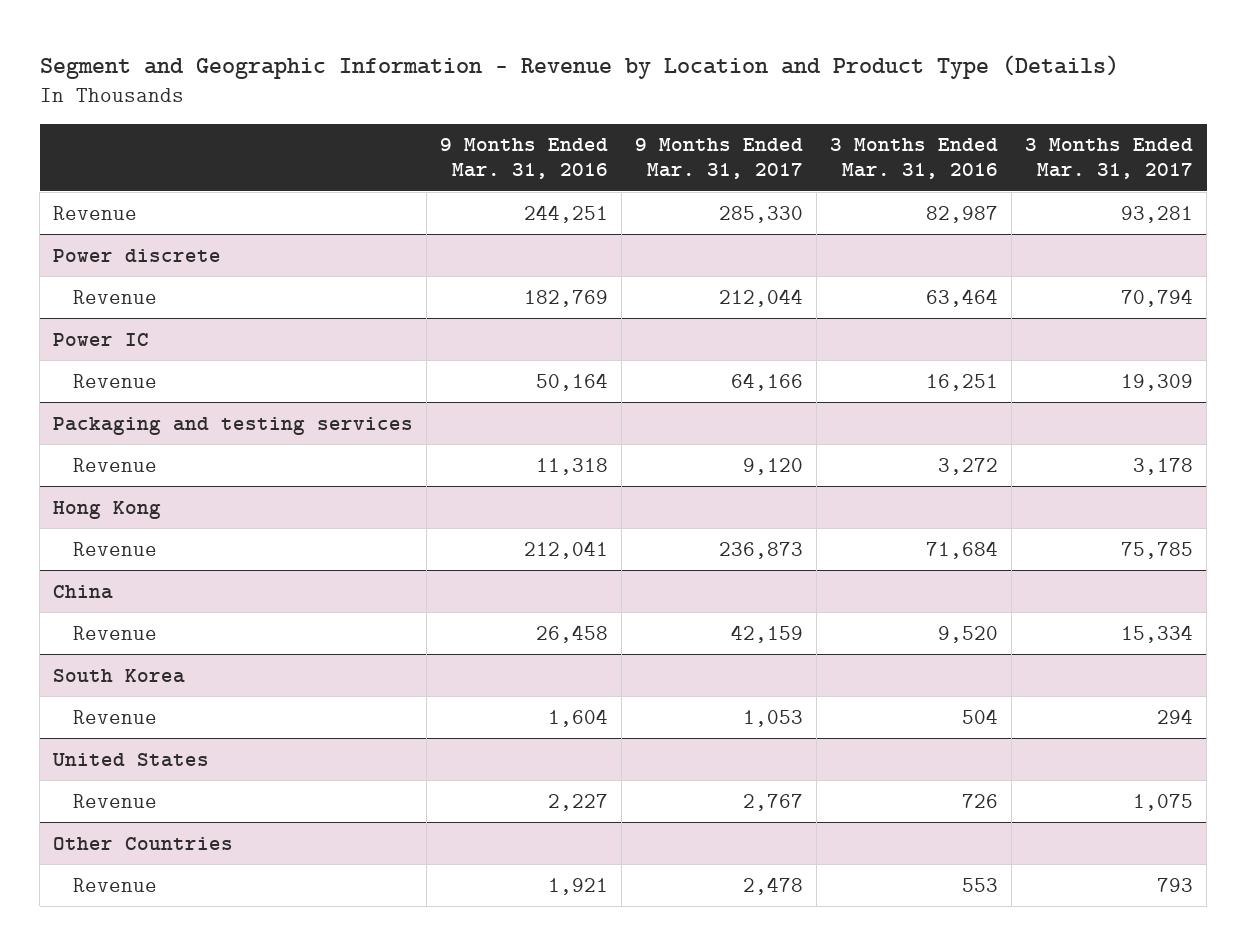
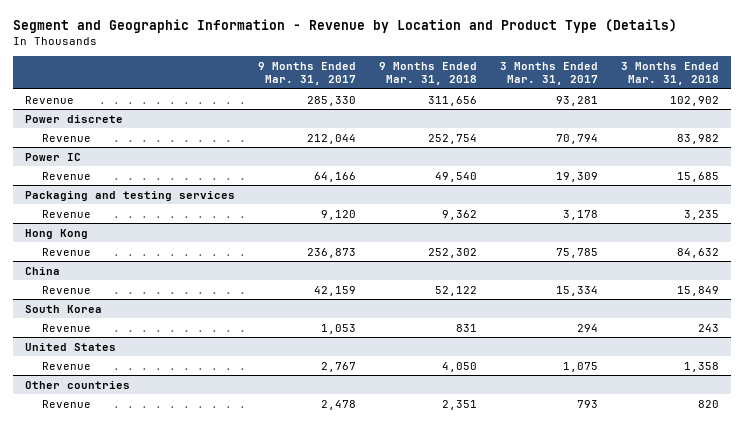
[440,138,609,180] 9 Months Ended Mar. 31, 2016 -> none
[830,138,999,180] 3 Months Ended Mar. 31, 2016 -> none
none -> [379,62,478,86] 9 Months Ended Mar. 31, 2018
none -> [621,62,720,86] 3 Months Ended Mar. 31, 2018
[53,836,234,850] Other Countries -> [24,380,130,389] Other countries

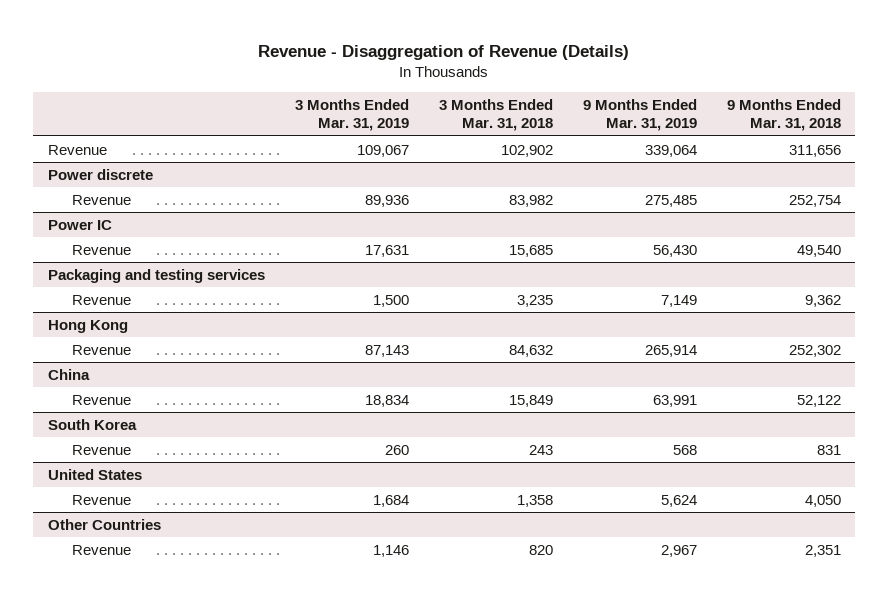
[13,19,678,34] Segment and Geographic Information - Revenue by Location and Product Type (Details) -> [258,44,630,60] Revenue - Disaggregation of Revenue (Details)
[258,62,357,86] 9 Months Ended Mar. 31, 2017 -> none
[500,62,599,86] 3 Months Ended Mar. 31, 2017 -> none
none -> [295,98,410,132] 3 Months Ended Mar. 31, 2019
none -> [582,98,697,132] 9 Months Ended Mar. 31, 2019
[24,380,130,389] Other countries -> [48,518,162,530] Other Countries

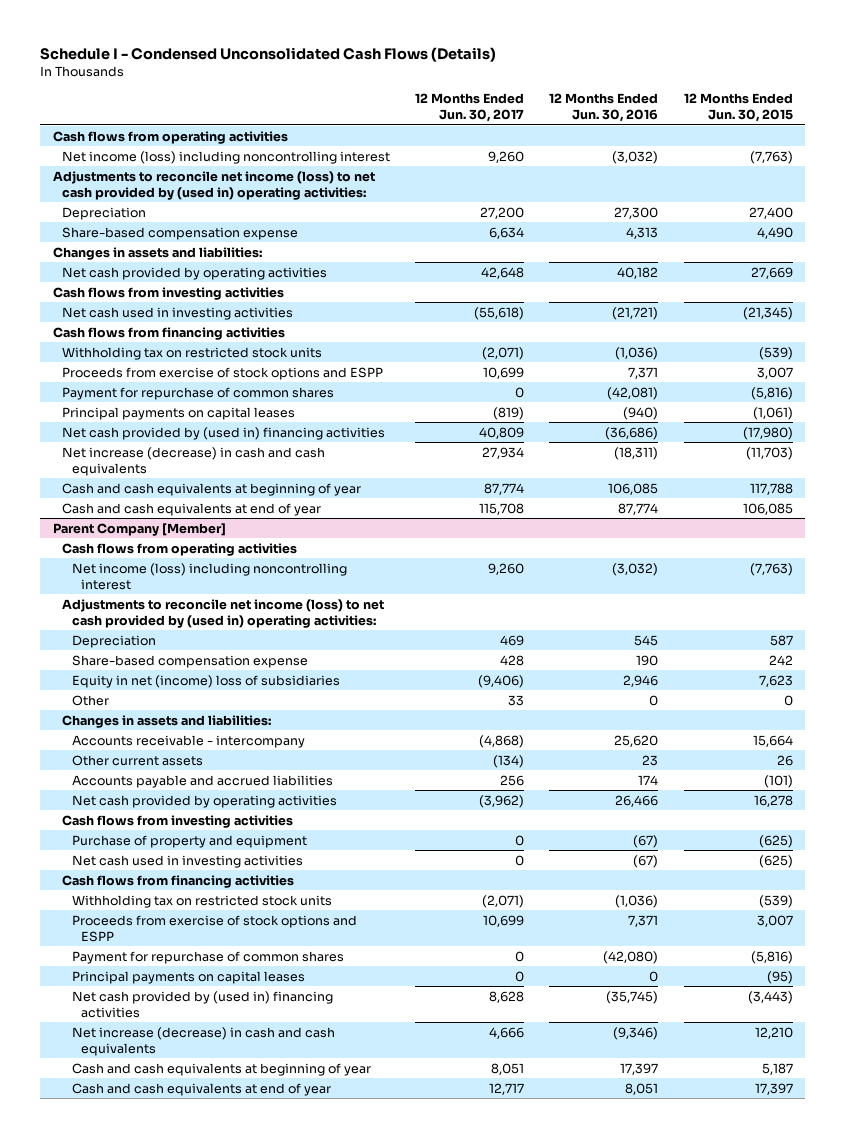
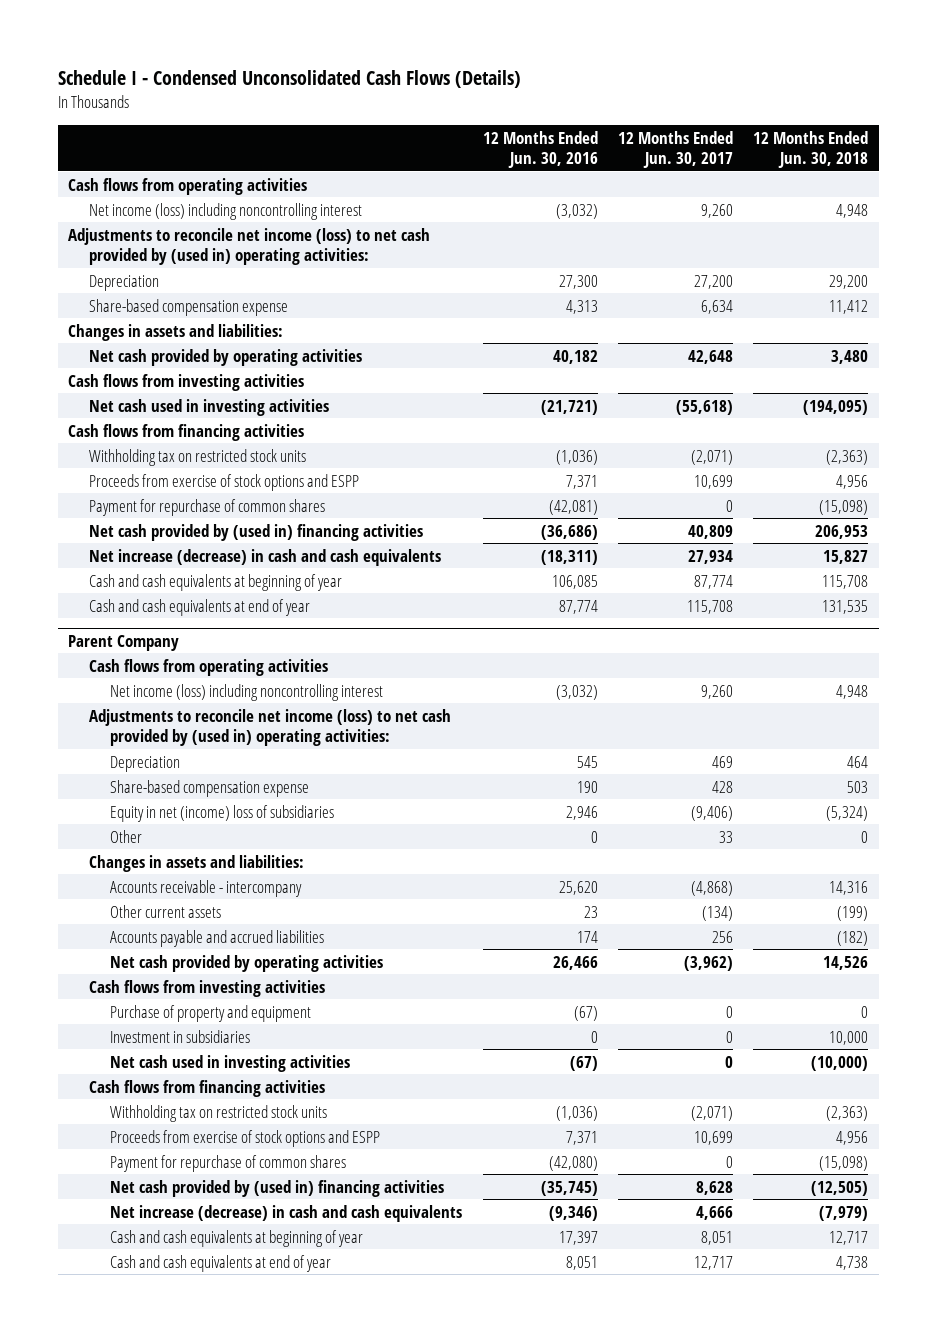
[683,93,793,123] 12 Months Ended Jun. 30, 2015 -> none
none -> [753,130,869,169] 12 Months Ended Jun. 30, 2018
[62,406,296,420] Principal payments on capital leases -> none
[52,522,226,536] Parent Company [Member] -> [67,634,179,651] Parent Company
none -> [110,1029,251,1043] Investment in subsidiaries
[71,970,305,984] Principal payments on capital leases -> none

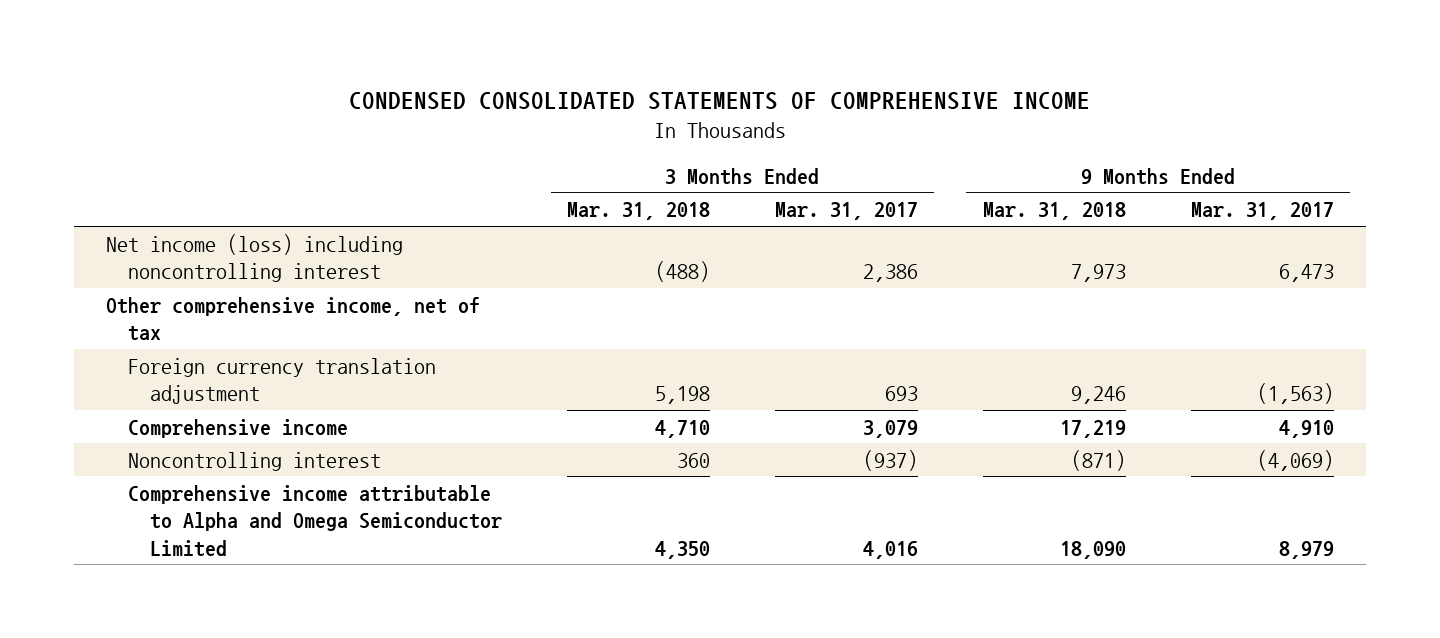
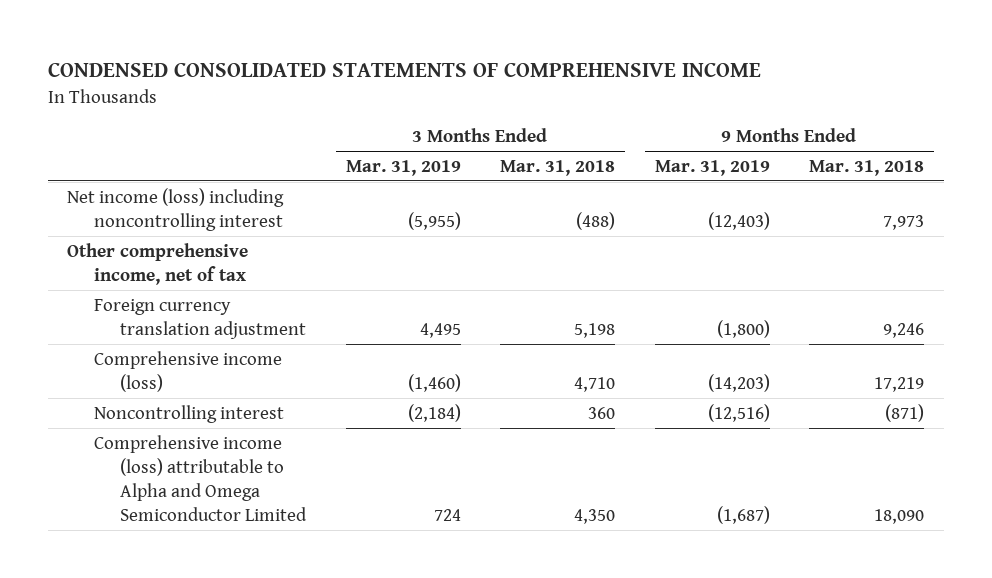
[774,202,918,221] Mar. 31, 2017 -> none
[1190,202,1334,221] Mar. 31, 2017 -> none
none -> [345,159,461,176] Mar. 31, 2019
none -> [654,159,770,176] Mar. 31, 2019
[128,418,349,438] Comprehensive income -> [93,350,282,392] Comprehensive income (loss)
[128,484,503,557] Comprehensive income attributable to Alpha and Omega Semiconductor Limited -> [93,434,308,521] Comprehensive income (loss) attributable to Alpha and Omega Semiconductor Limited

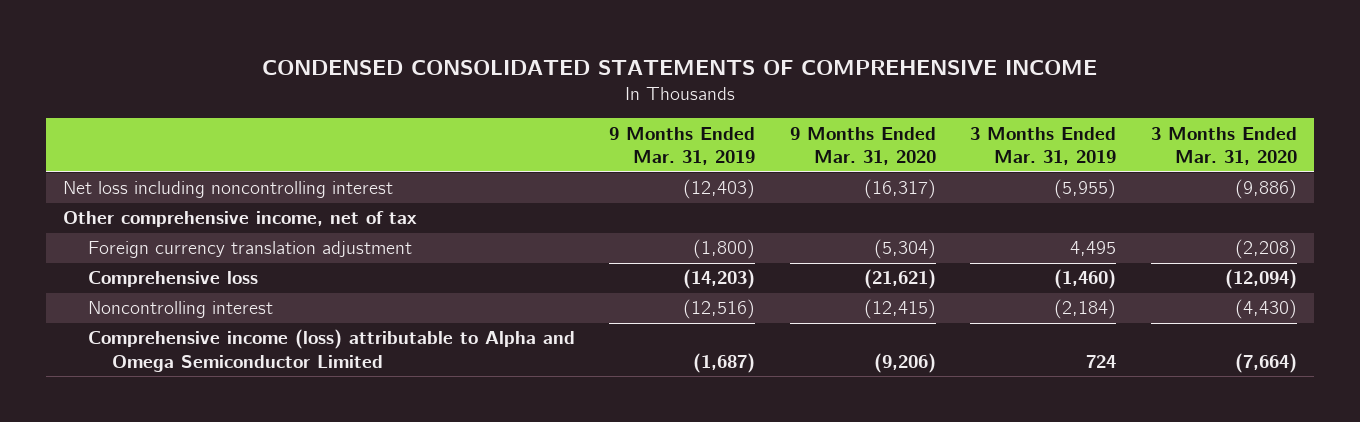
[500,159,616,176] Mar. 31, 2018 -> none
[809,159,925,176] Mar. 31, 2018 -> none
none -> [789,126,936,166] 9 Months Ended Mar. 31, 2020
none -> [1150,126,1297,166] 3 Months Ended Mar. 31, 2020
[67,187,285,231] Net income (loss) including noncontrolling interest -> [63,181,394,199] Net loss including noncontrolling interest
[93,350,282,392] Comprehensive income (loss) -> [87,271,258,288] Comprehensive loss

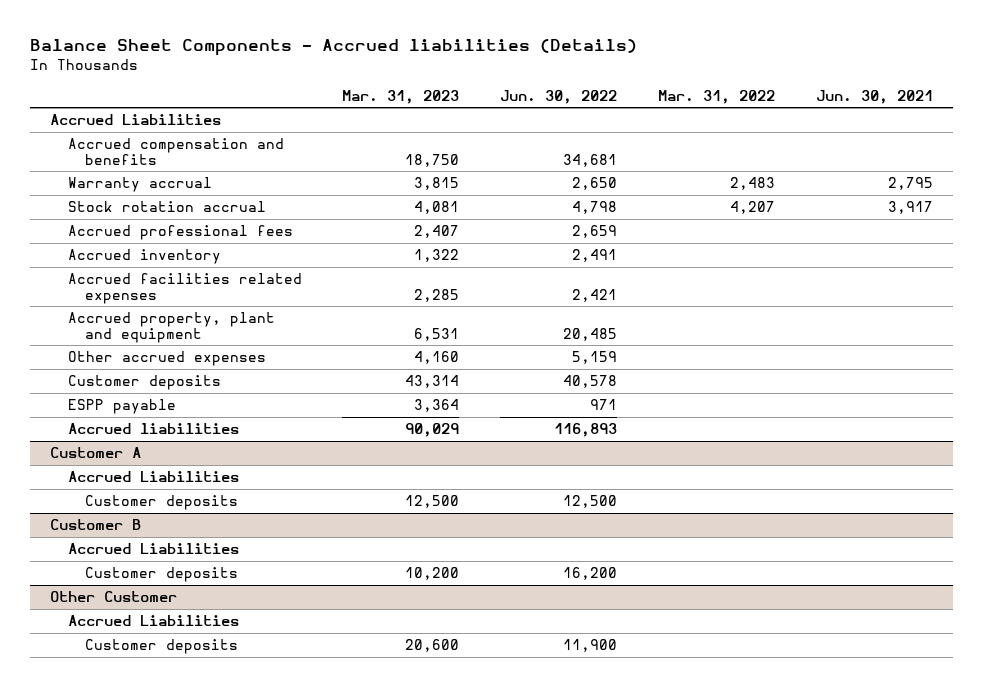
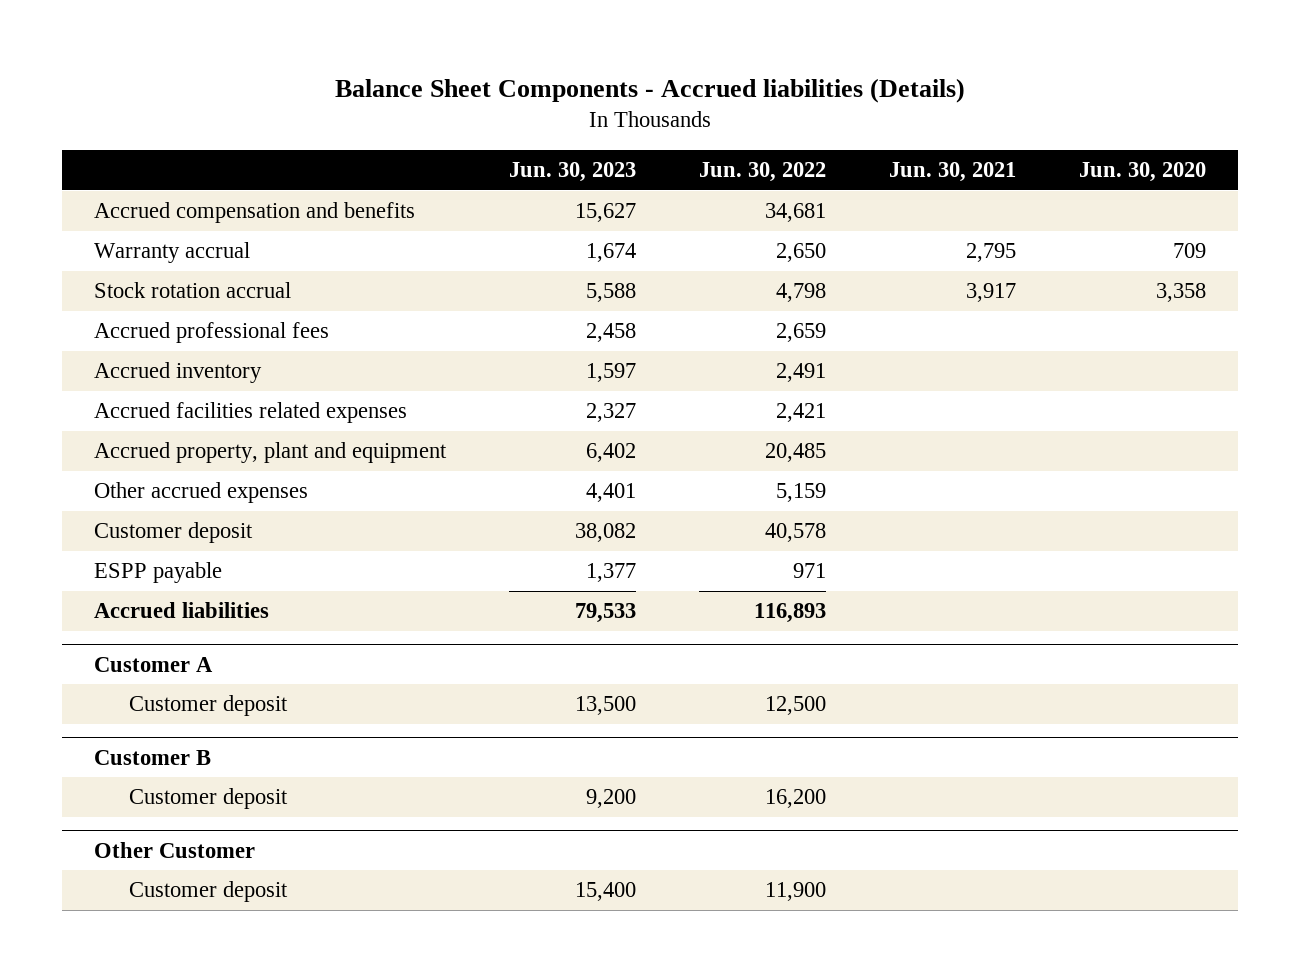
[342,89,460,104] Mar. 31, 2023 -> none
[658,89,776,104] Mar. 31, 2022 -> none
none -> [508,162,636,183] Jun. 30, 2023
none -> [1079,162,1207,183] Jun. 30, 2020
[50,114,222,126] Accrued Liabilities -> none
[67,375,221,391] Customer deposits -> [93,522,253,544] Customer deposit
[67,471,239,483] Accrued Liabilities -> none
[85,495,239,511] Customer deposits -> [128,695,288,717] Customer deposit
[67,543,239,555] Accrued Liabilities -> none
[85,567,239,583] Customer deposits -> [128,788,288,810] Customer deposit
[67,615,239,627] Accrued Liabilities -> none
[85,639,239,655] Customer deposits -> [128,881,288,903] Customer deposit

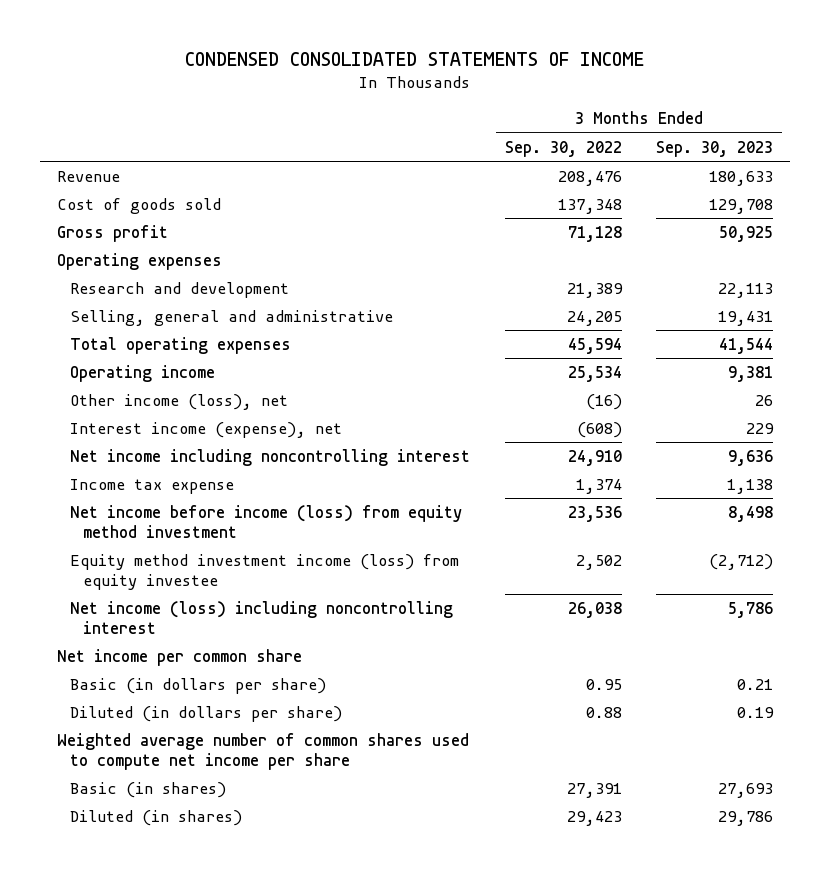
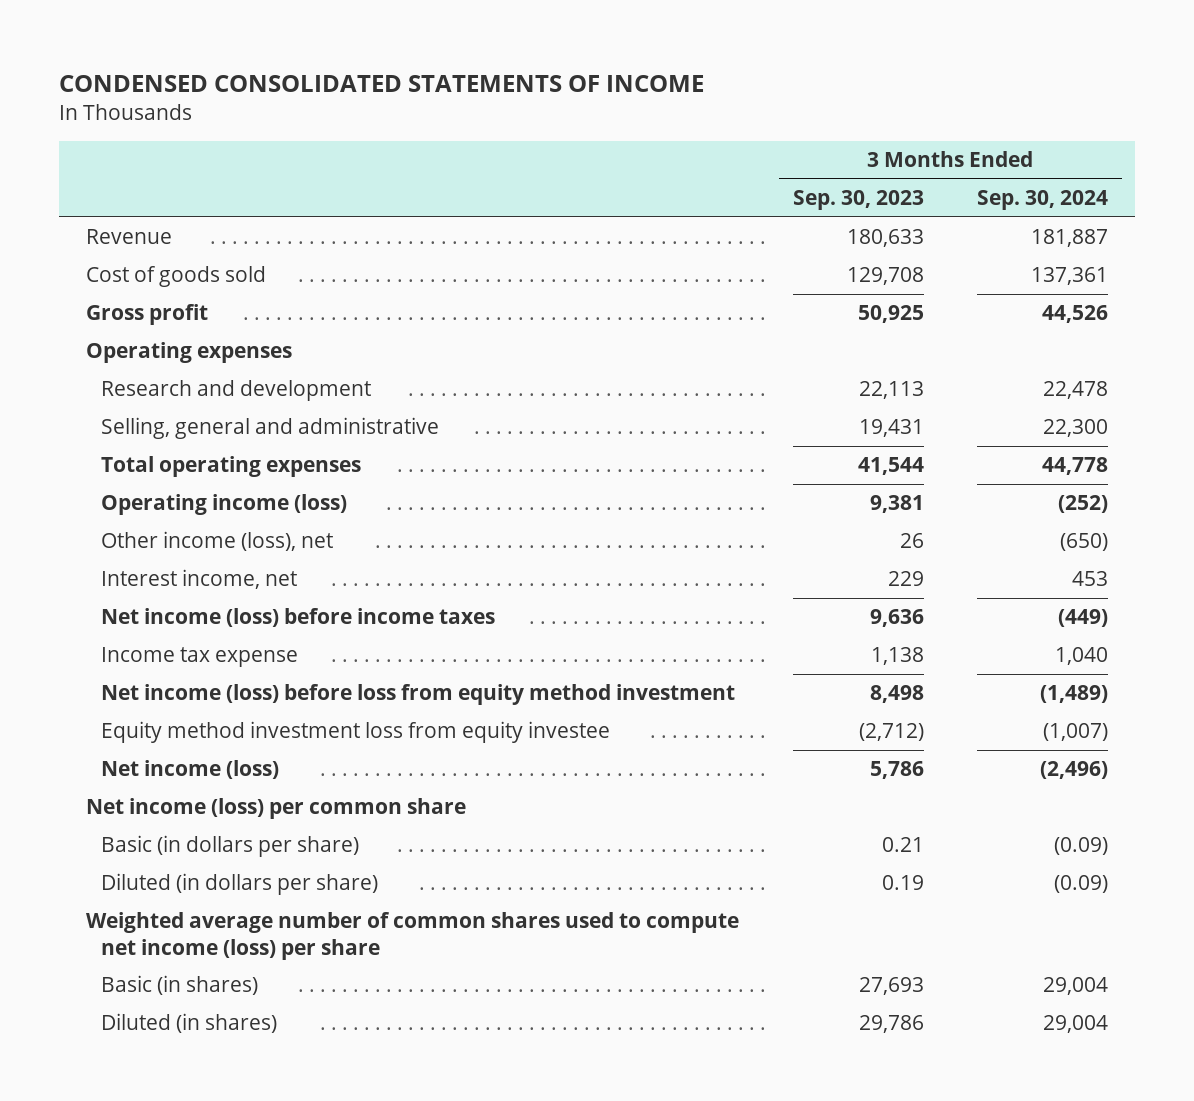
[504,140,622,157] Sep. 30, 2022 -> none
none -> [977,190,1109,211] Sep. 30, 2024
[70,364,216,382] Operating income -> [101,494,348,516] Operating income (loss)
[70,421,343,438] Interest income (expense), net -> [101,569,298,590] Interest income, net
[70,448,471,466] Net income including noncontrolling interest -> [101,608,496,628] Net income (loss) before income taxes
[70,504,463,538] Net income before income (loss) from equity method investment -> [101,684,736,706] Net income (loss) before loss from equity method investment
[70,553,460,590] Equity method investment income (loss) from equity investee -> [101,721,611,744] Equity method investment loss from equity investee
[70,600,454,634] Net income (loss) including noncontrolling interest -> [101,760,280,780] Net income (loss)
[57,648,303,666] Net income per common share -> [85,798,466,820] Net income (loss) per common share
[57,732,470,770] Weighted average number of common shares used to compute net income per share -> [85,912,739,961] Weighted average number of common shares used to compute net income (loss) per share

